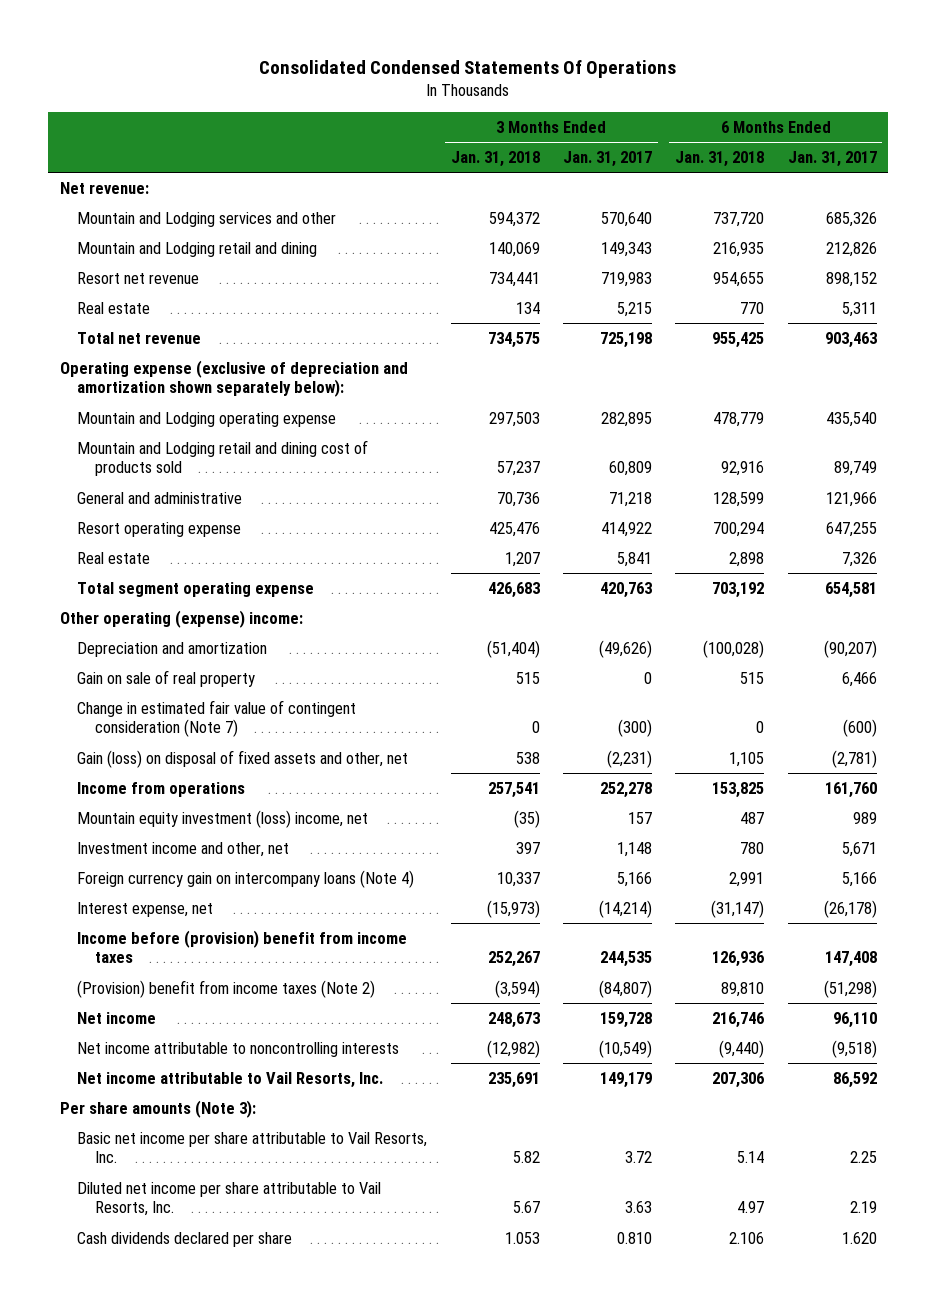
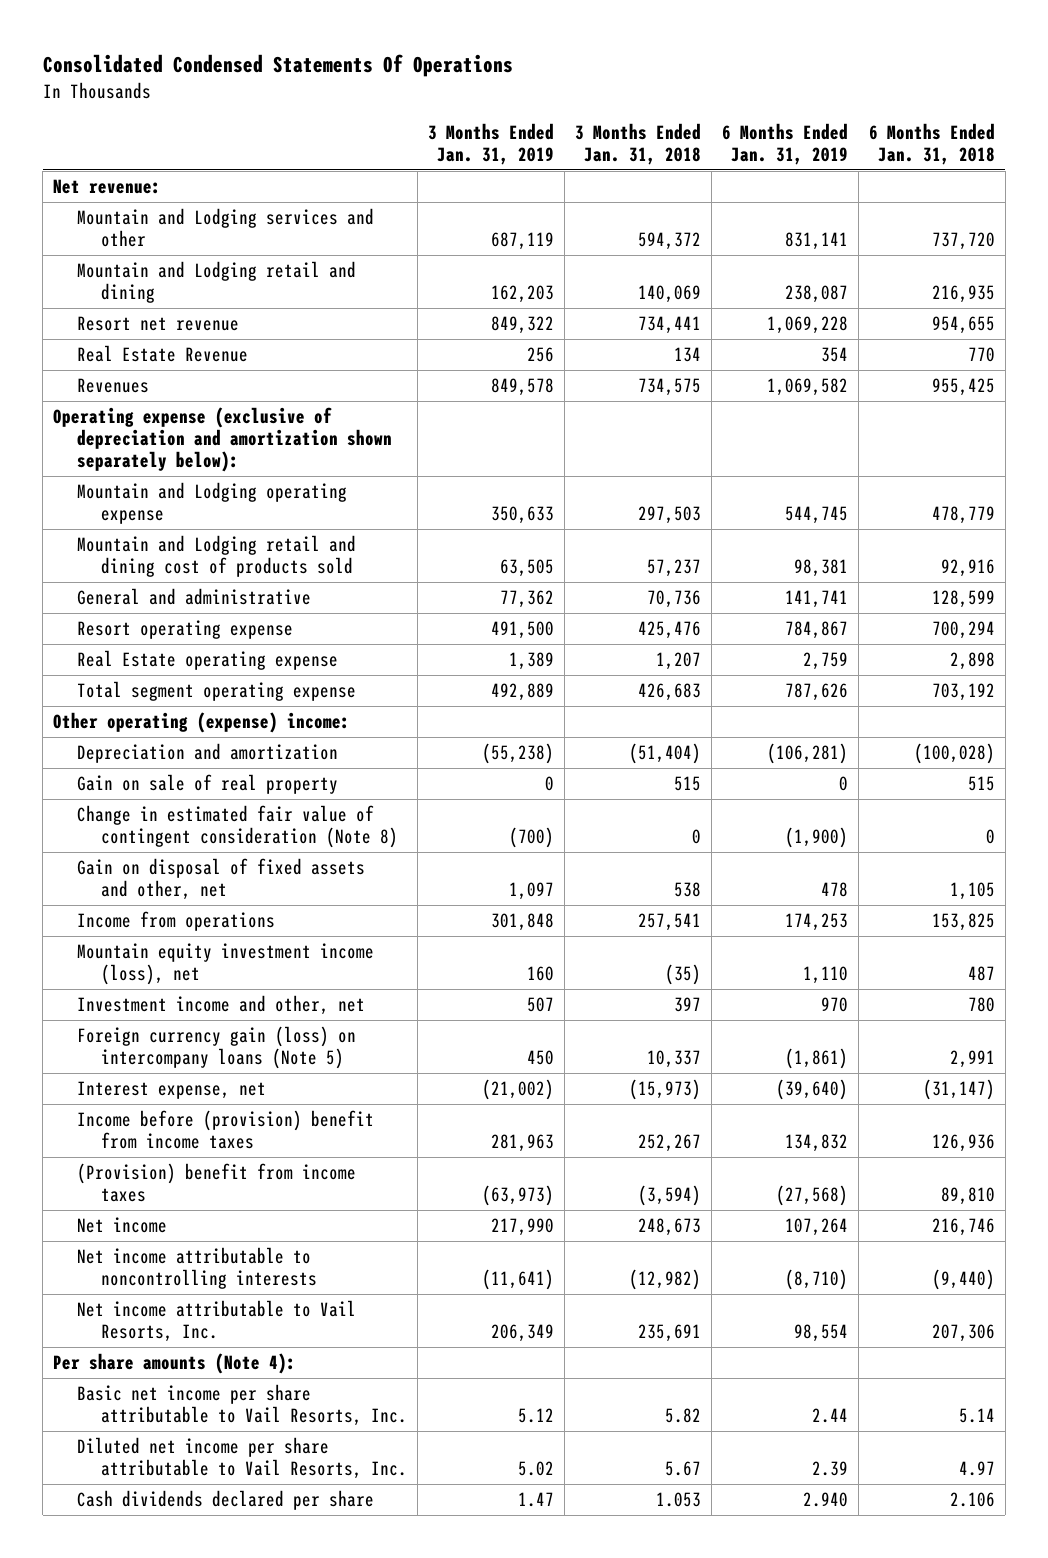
[563,151,653,168] Jan. 31, 2017 -> none
[787,151,877,168] Jan. 31, 2017 -> none
none -> [427,122,554,165] 3 Months Ended Jan. 31, 2019
none -> [721,122,848,165] 6 Months Ended Jan. 31, 2019
[77,301,151,314] Real estate -> [77,345,249,363] Real Estate Revenue
[77,331,202,344] Total net revenue -> [77,378,150,394] Revenues
[77,551,151,564] Real estate -> [77,650,339,671] Real Estate operating expense
[77,699,357,738] Change in estimated fair value of contingent consideration (Note 7) -> [77,805,399,849] Change in estimated fair value of contingent consideration (Note 8)
[77,749,409,768] Gain (loss) on disposal of fixed assets and other, net -> [77,858,366,901] Gain on disposal of fixed assets and other, net
[77,809,369,828] Mountain equity investment (loss) income, net -> [77,943,375,986] Mountain equity investment income (loss), net
[77,869,415,888] Foreign currency gain on intercompany loans (Note 4) -> [77,1026,357,1070] Foreign currency gain (loss) on intercompany loans (Note 5)
[77,979,376,998] (Provision) benefit from income taxes (Note 2) -> [77,1163,357,1203] (Provision) benefit from income taxes
[59,1099,256,1118] Per share amounts (Note 3): -> [53,1353,297,1375] Per share amounts (Note 4):

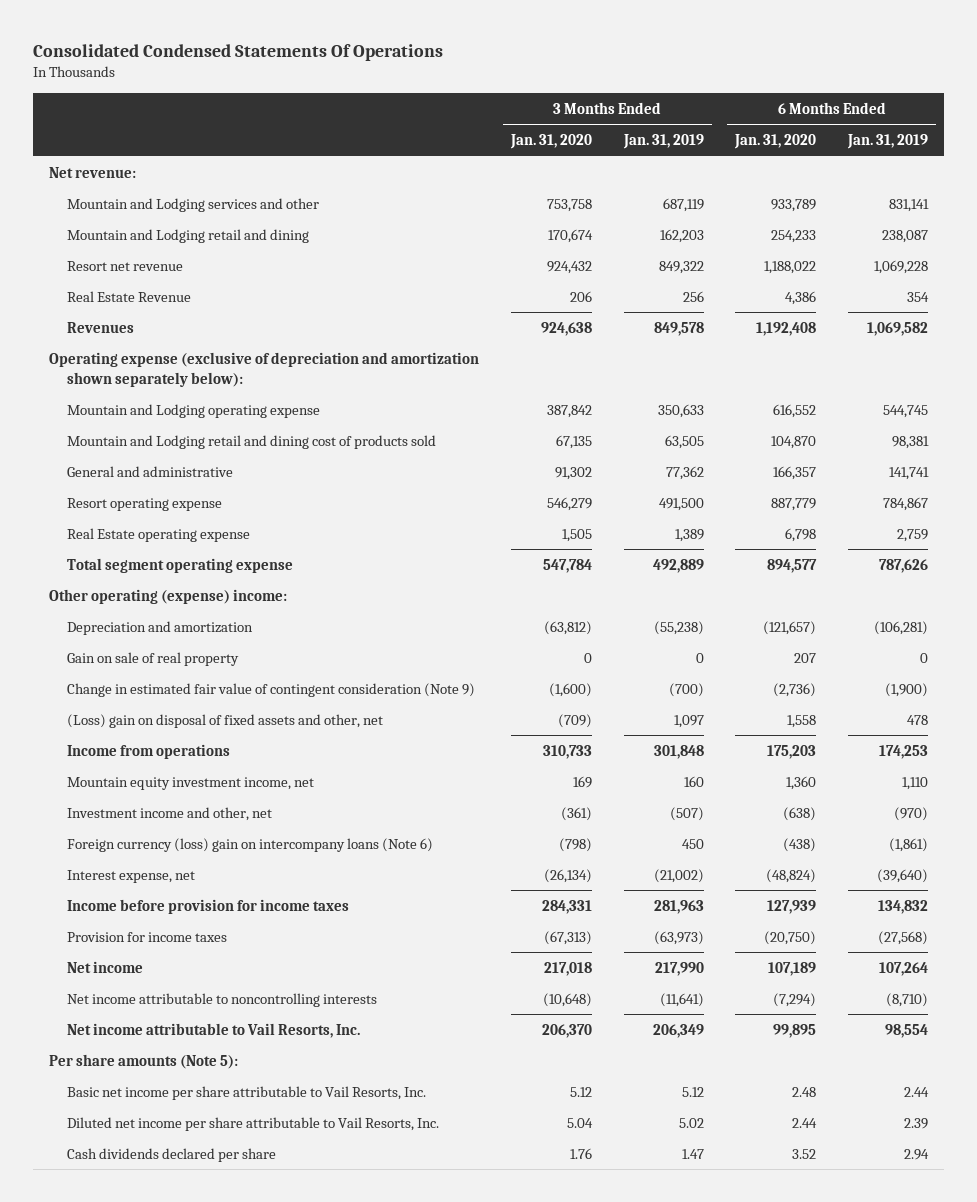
[574,122,701,165] 3 Months Ended Jan. 31, 2018 -> none
[868,122,995,165] 6 Months Ended Jan. 31, 2018 -> none
none -> [509,133,592,149] Jan. 31, 2020
none -> [734,133,817,149] Jan. 31, 2020
[77,805,399,849] Change in estimated fair value of contingent consideration (Note 8) -> [66,682,475,697] Change in estimated fair value of contingent consideration (Note 9)
[77,858,366,901] Gain on disposal of fixed assets and other, net -> [66,713,383,728] (Loss) gain on disposal of fixed assets and other, net
[77,943,375,986] Mountain equity investment income (loss), net -> [66,776,314,790] Mountain equity investment income, net
[526,997,554,1013] 507 -> [669,806,704,821] (507)
[820,997,848,1013] 970 -> [894,806,929,821] (970)
[77,1026,357,1070] Foreign currency gain (loss) on intercompany loans (Note 5) -> [66,837,433,852] Foreign currency (loss) gain on intercompany loans (Note 6)
[77,1110,375,1150] Income before (provision) benefit from income taxes -> [66,898,349,914] Income before provision for income taxes
[77,1163,357,1203] (Provision) benefit from income taxes -> [66,931,227,942] Provision for income taxes
[53,1353,297,1375] Per share amounts (Note 4): -> [49,1053,239,1069] Per share amounts (Note 5):
[802,1492,848,1508] 2.940 -> [904,1148,930,1160] 2.94

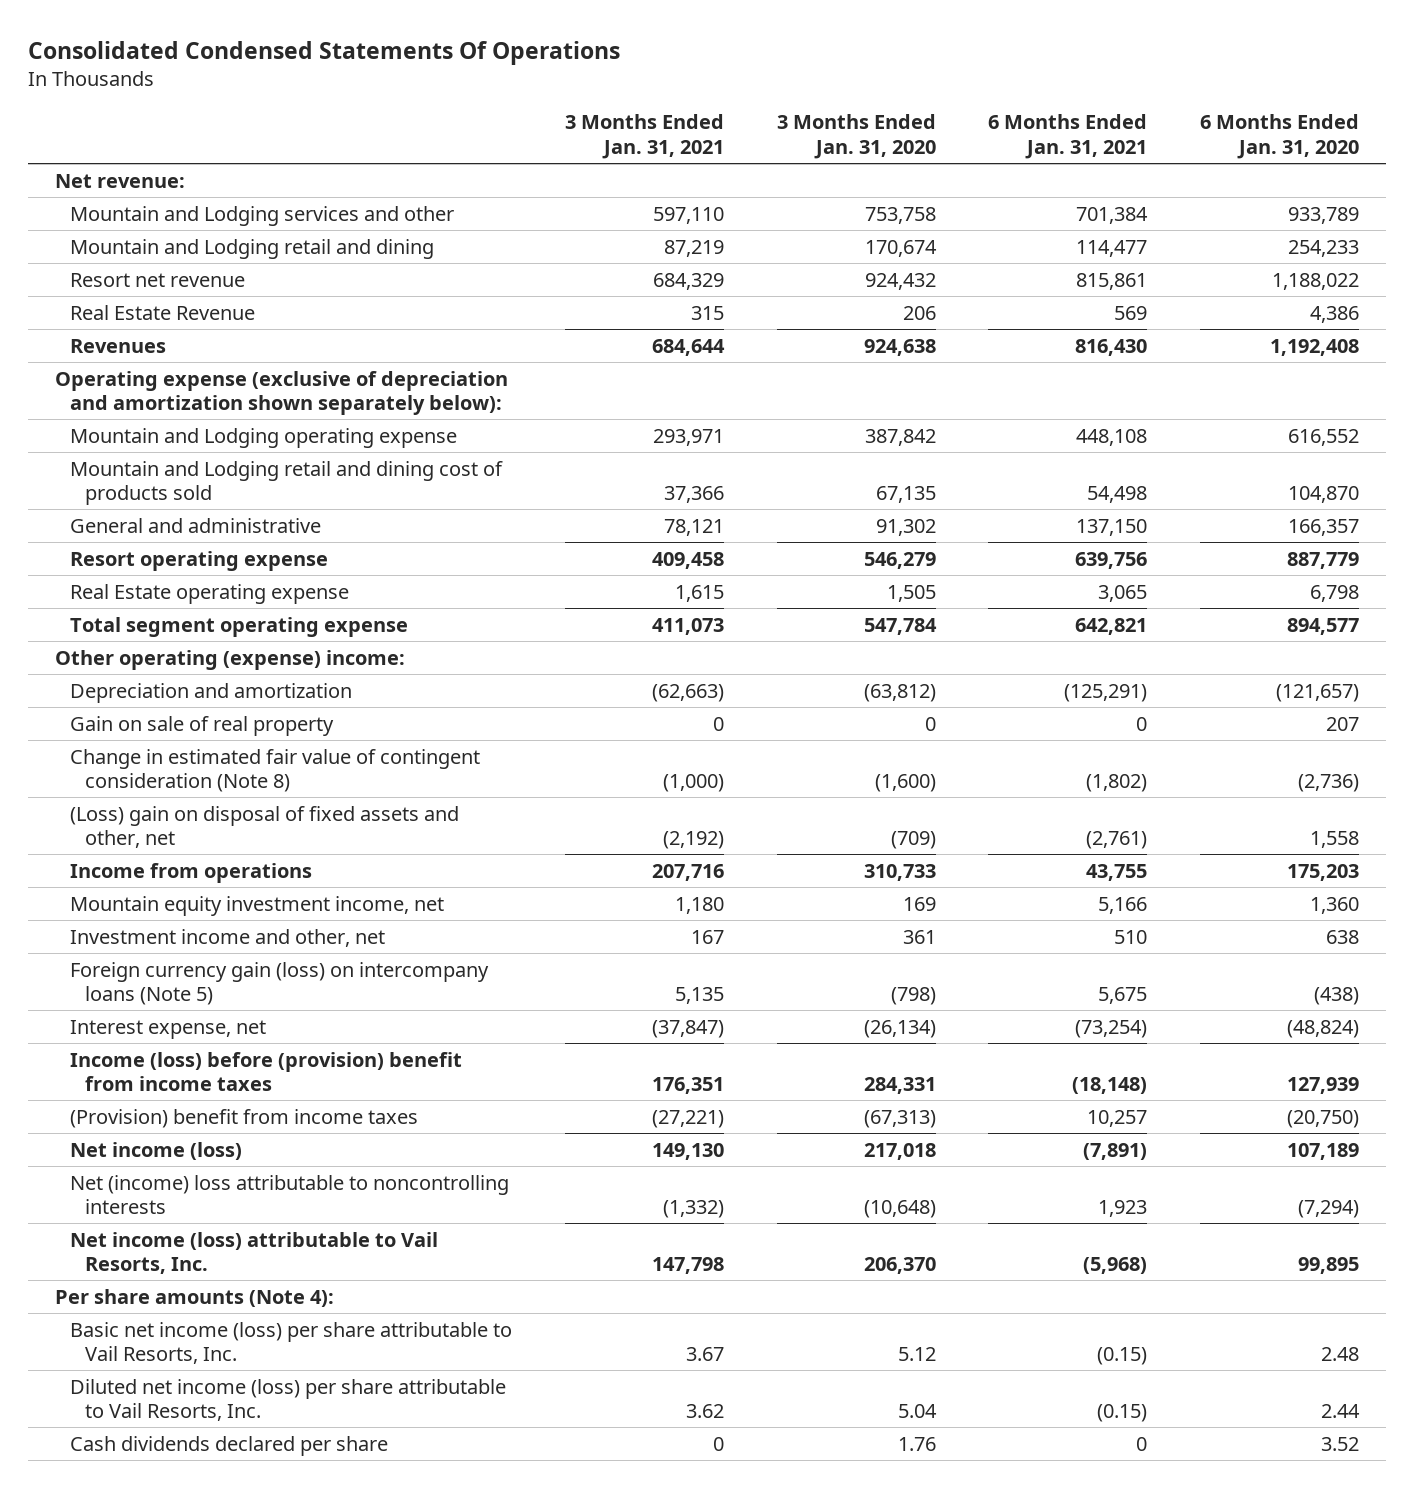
[622,133,704,149] Jan. 31, 2019 -> none
[847,133,929,149] Jan. 31, 2019 -> none
none -> [564,114,724,159] 3 Months Ended Jan. 31, 2021
none -> [988,114,1148,159] 6 Months Ended Jan. 31, 2021
[66,682,475,697] Change in estimated fair value of contingent consideration (Note 9) -> [69,748,480,792] Change in estimated fair value of contingent consideration (Note 8)
[560,806,592,821] (361) -> [902,929,936,944] 361
[783,806,817,821] (638) -> [1326,929,1360,944] 638
[66,837,433,852] Foreign currency (loss) gain on intercompany loans (Note 6) -> [69,961,489,1005] Foreign currency gain (loss) on intercompany loans (Note 5)
[66,898,349,914] Income before provision for income taxes -> [69,1051,462,1091] Income (loss) before (provision) benefit from income taxes
[66,931,227,942] Provision for income taxes -> [69,1108,418,1128] (Provision) benefit from income taxes
[66,960,143,973] Net income -> [69,1141,242,1160] Net income (loss)
[66,992,377,1007] Net income attributable to noncontrolling interests -> [69,1174,509,1214] Net (income) loss attributable to noncontrolling interests
[66,1022,360,1038] Net income attributable to Vail Resorts, Inc. -> [69,1231,438,1274] Net income (loss) attributable to Vail Resorts, Inc.
[49,1053,239,1069] Per share amounts (Note 5): -> [54,1288,334,1307] Per share amounts (Note 4):
[66,1085,426,1100] Basic net income per share attributable to Vail Resorts, Inc. -> [69,1321,512,1364] Basic net income (loss) per share attributable to Vail Resorts, Inc.
[66,1116,439,1131] Diluted net income per share attributable to Vail Resorts, Inc. -> [69,1378,506,1421] Diluted net income (loss) per share attributable to Vail Resorts, Inc.

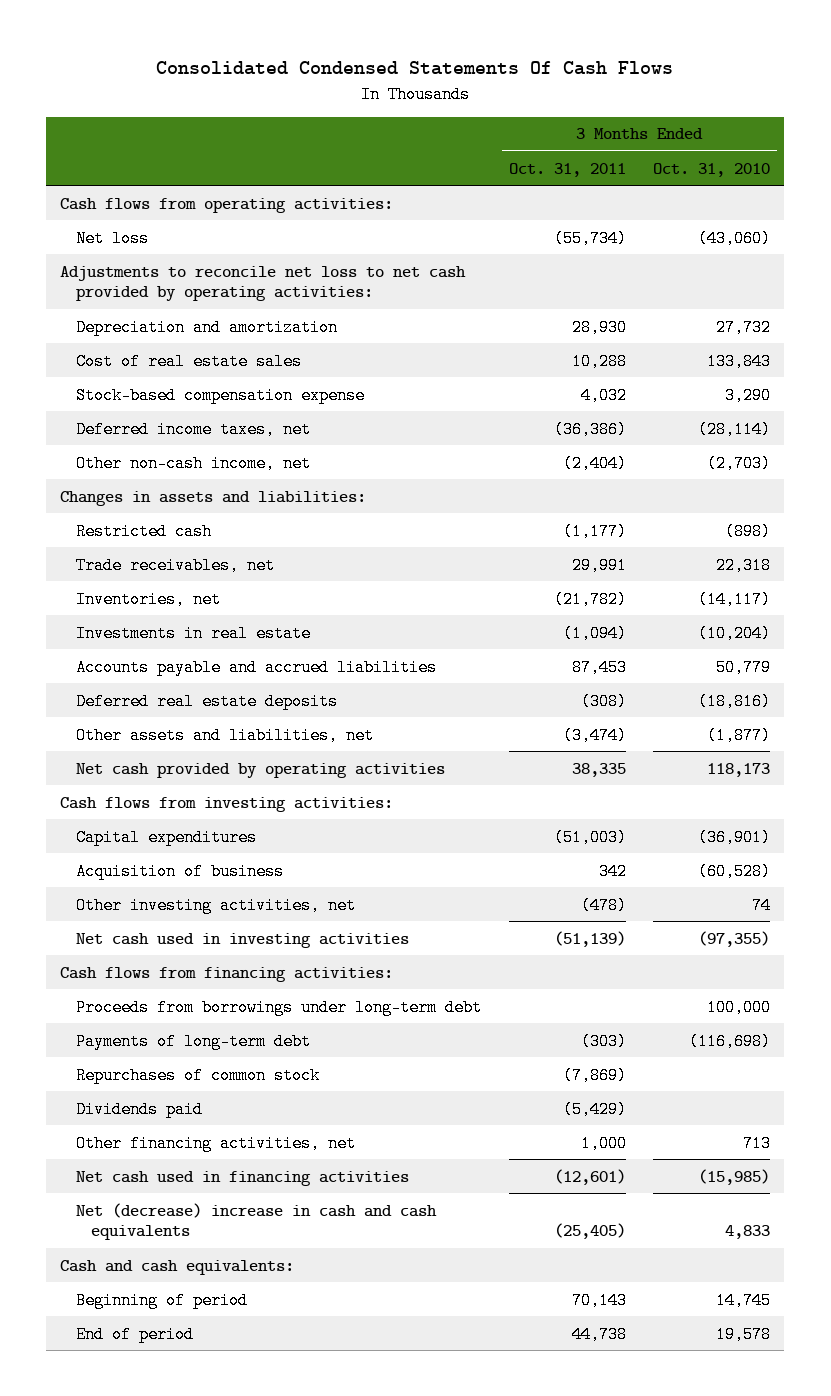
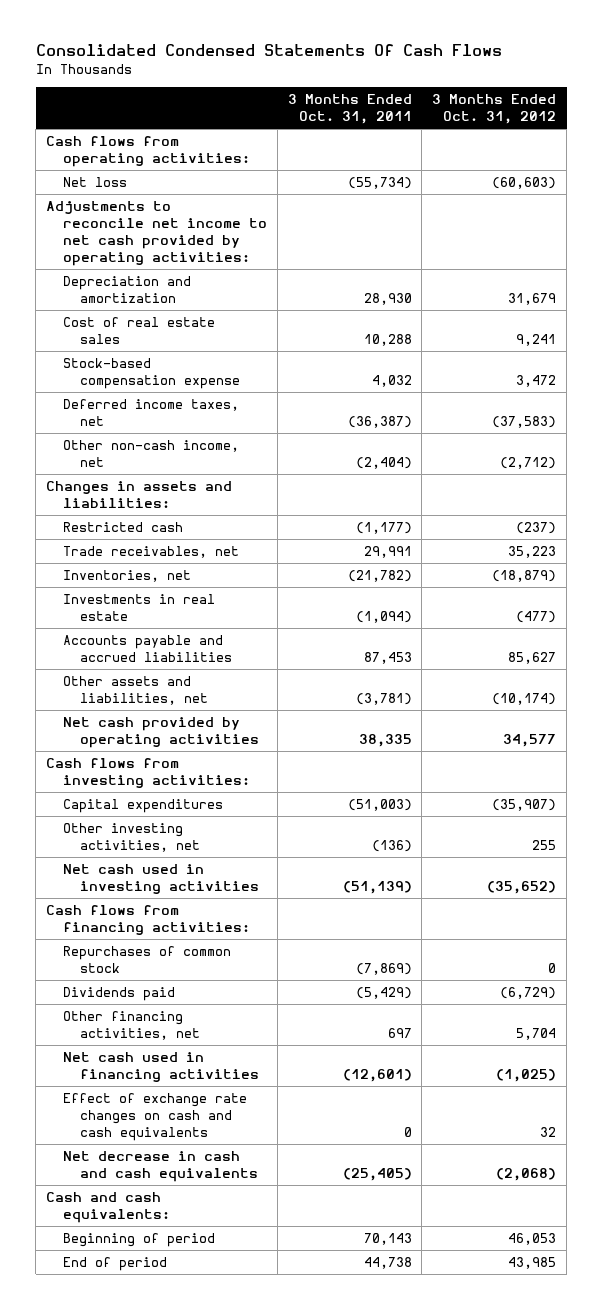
[653,162,771,177] Oct. 31, 2010 -> none
none -> [432,94,557,125] 3 Months Ended Oct. 31, 2012
[60,265,467,302] Adjustments to reconcile net loss to net cash provided by operating activities: -> [46,200,268,266] Adjustments to reconcile net income to net cash provided by operating activities:
[553,420,627,438] (36,386) -> [347,415,412,428] (36,387)
[75,692,338,710] Deferred real estate deposits -> none
[562,726,627,744] (3,474) -> [355,692,412,705] (3,781)
[75,862,284,880] Acquisition of business -> none
[580,896,627,914] (478) -> [371,839,412,852] (136)
[75,998,482,1016] Proceeds from borrowings under long-term debt -> none
[75,1032,311,1050] Payments of long-term debt -> none
[580,1134,627,1152] 1,000 -> [387,1027,412,1038] 697
none -> [63,1092,248,1141] Effect of exchange rate changes on cash and cash equivalents
[75,1202,437,1241] Net (decrease) increase in cash and cash equivalents -> [63,1150,258,1182] Net decrease in cash and cash equivalents

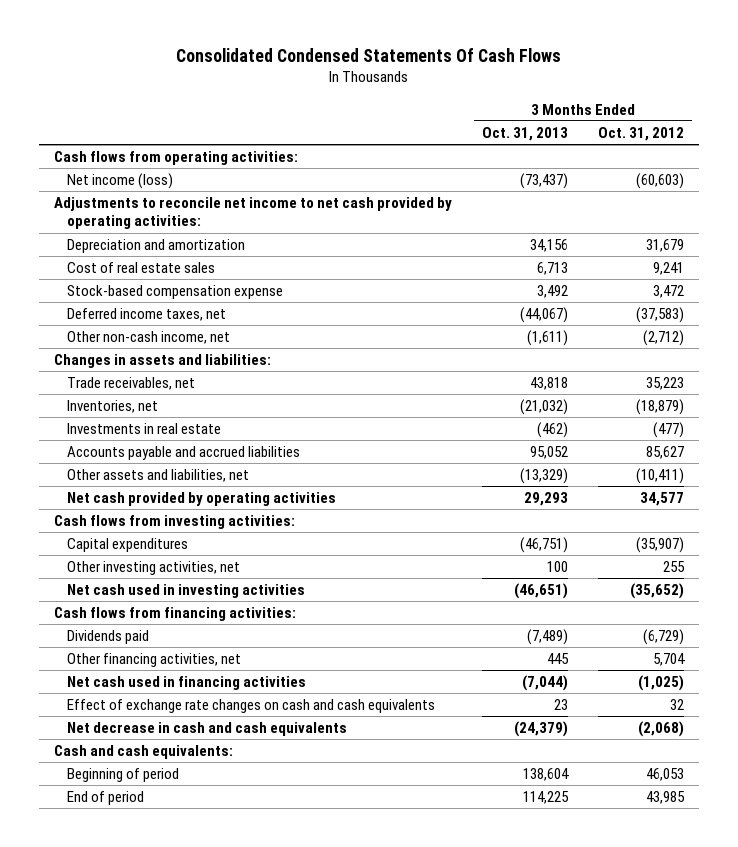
[287,94,412,125] 3 Months Ended Oct. 31, 2011 -> none
none -> [481,127,568,142] Oct. 31, 2013
[63,176,128,187] Net loss -> [67,173,174,190] Net income (loss)
[63,521,184,532] Restricted cash -> none
[492,692,557,705] (10,174) -> [636,468,685,485] (10,411)
[63,945,232,973] Repurchases of common stock -> none

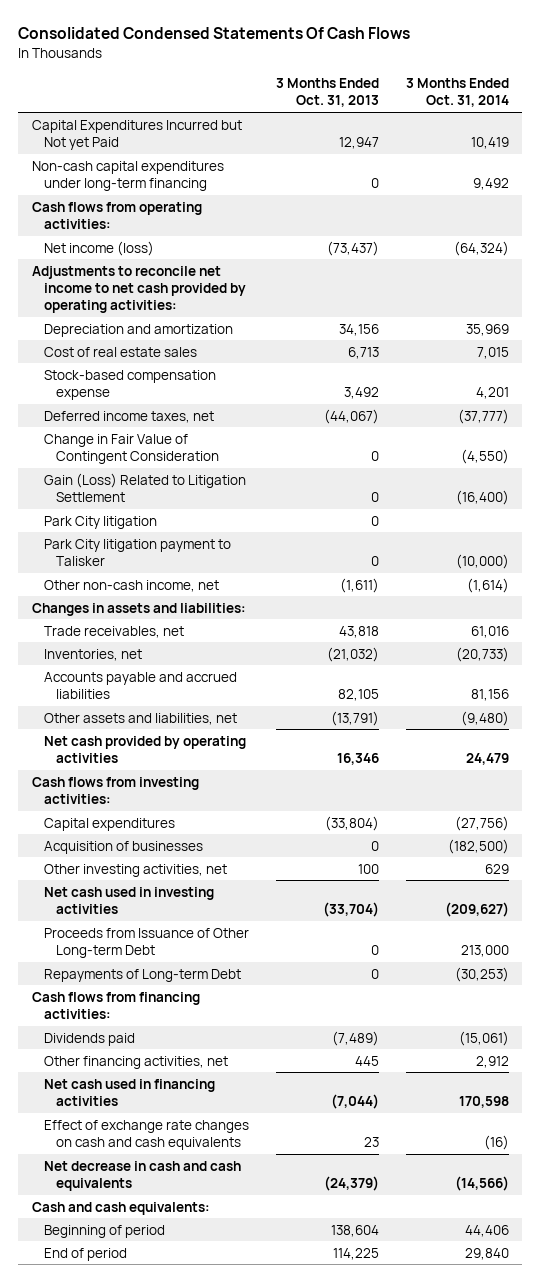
[598,127,685,142] Oct. 31, 2012 -> none
none -> [405,77,509,108] 3 Months Ended Oct. 31, 2014
none -> [31,119,242,150] Capital Expenditures Incurred but Not yet Paid
none -> [31,160,224,191] Non-cash capital expenditures under long-term financing
none -> [43,433,220,464] Change in Fair Value of Contingent Consideration
none -> [43,472,246,502] Gain (Loss) Related to Litigation Settlement
none -> [43,515,157,529] Park City litigation
none -> [43,538,231,566] Park City litigation payment to Talisker
[67,423,222,435] Investments in real estate -> none
[529,446,568,460] 95,052 -> [337,688,379,701] 82,105
[519,468,568,485] (13,329) -> [330,710,379,726] (13,791)
[523,492,568,507] 29,293 -> [336,752,379,765] 16,346
[519,537,568,554] (46,751) -> [324,815,379,831] (33,804)
none -> [43,840,203,854] Acquisition of businesses
[513,583,568,600] (46,651) -> [322,901,379,917] (33,704)
none -> [43,927,249,958] Proceeds from Issuance of Other Long-term Debt
none -> [43,968,241,982] Repayments of Long-term Debt

